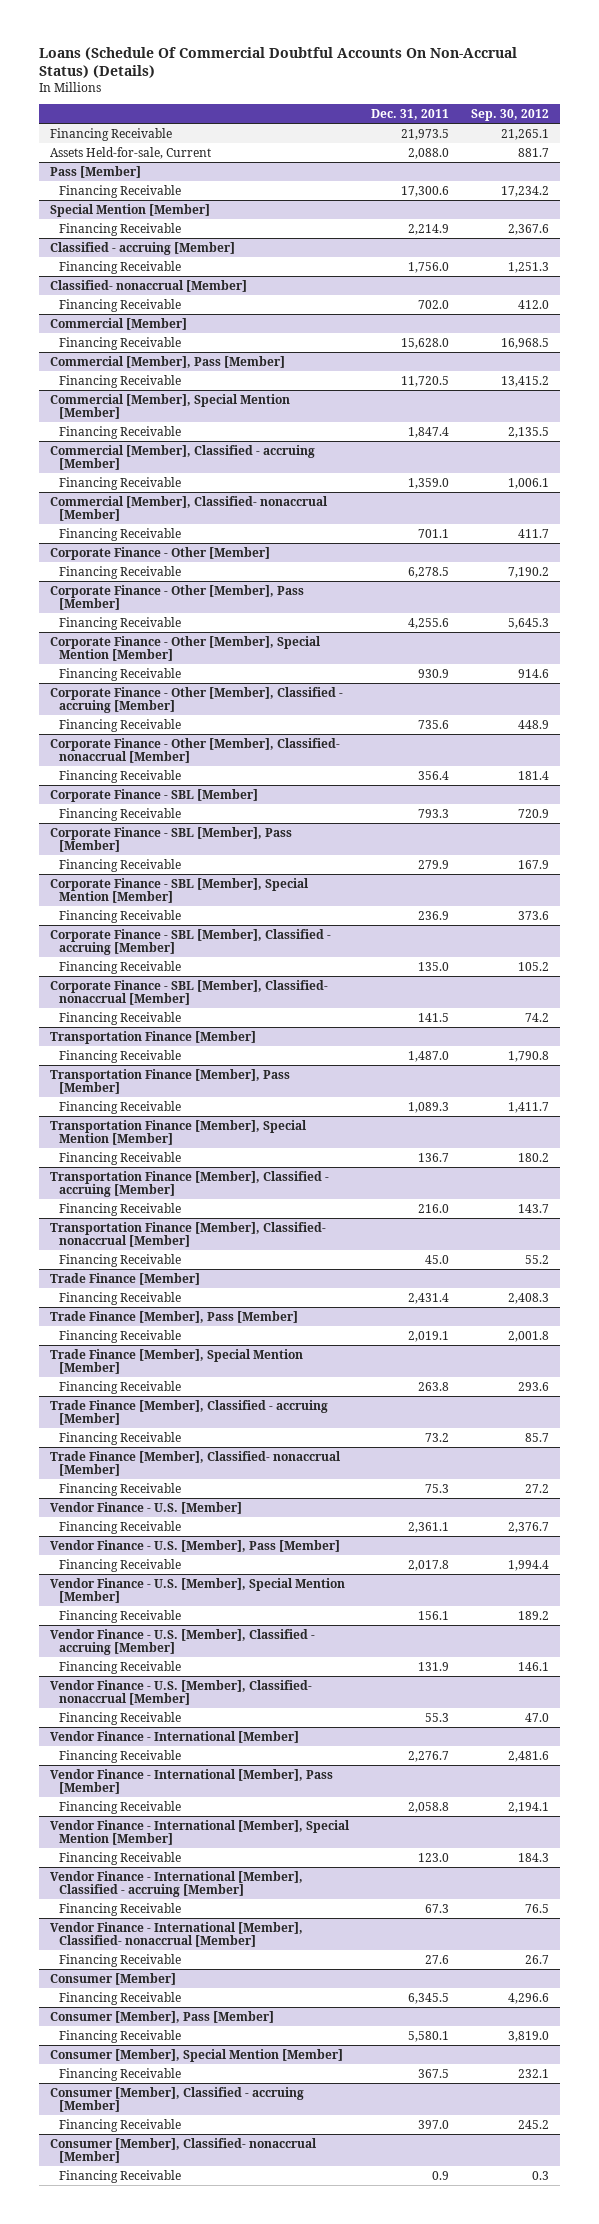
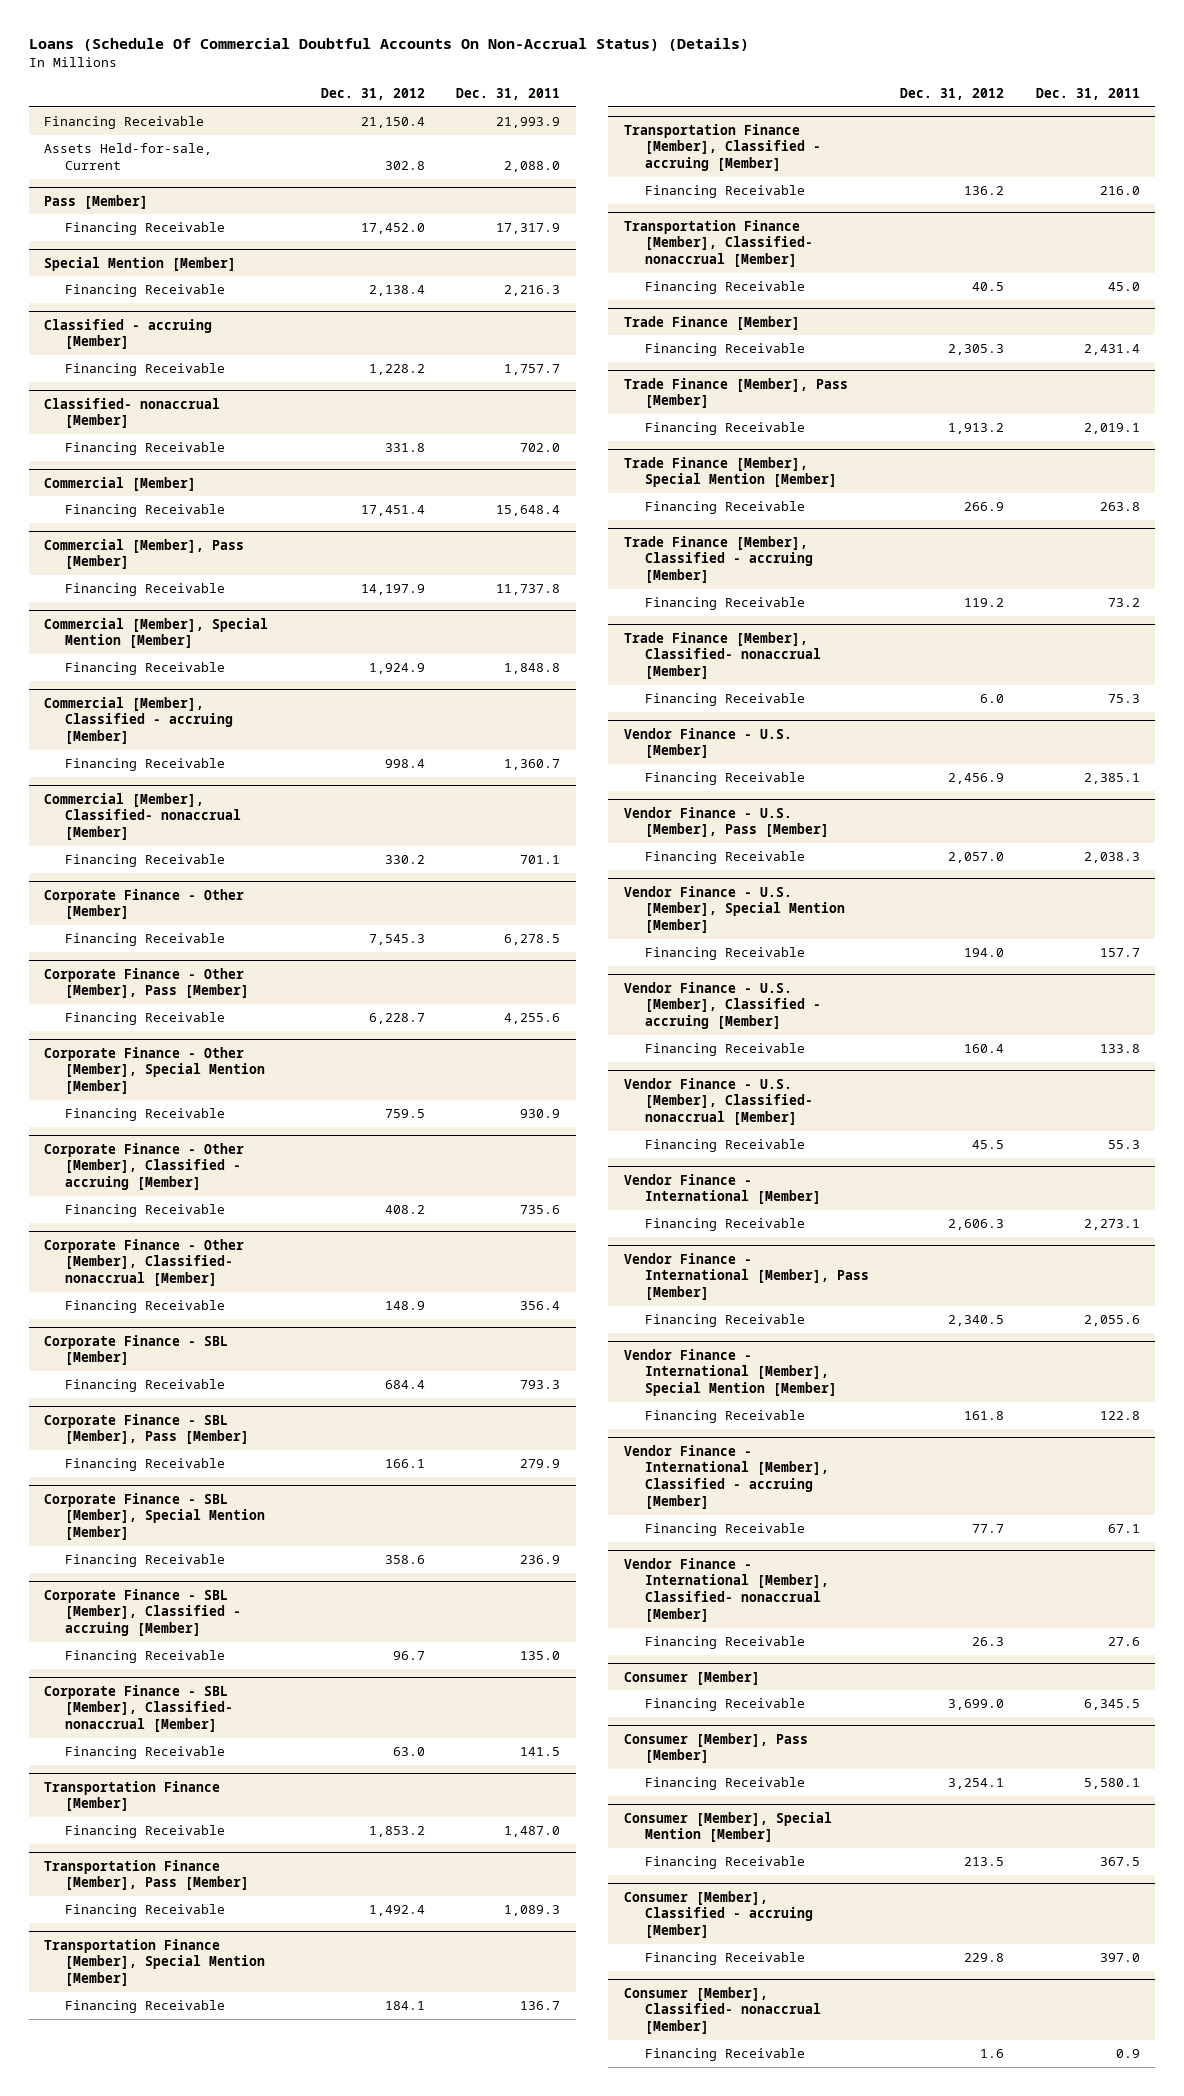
[471,109,550,122] Sep. 30, 2012 -> none
none -> [320,88,425,101] Dec. 31, 2012
[401,128,450,140] 21,973.5 -> [495,117,560,129] 21,993.9
[401,185,450,197] 17,300.6 -> [495,223,560,235] 17,317.9
[408,223,450,235] 2,214.9 -> [503,285,560,297] 2,216.3
[408,261,450,273] 1,756.0 -> [503,364,560,376] 1,757.7
[401,337,450,349] 15,628.0 -> [495,505,560,517] 15,648.4
[401,375,450,387] 11,720.5 -> [495,584,560,596] 11,737.8
[408,426,450,438] 1,847.4 -> [503,663,560,675] 1,848.8
[408,477,450,489] 1,359.0 -> [503,759,560,771] 1,360.7
[408,1521,450,1533] 2,361.1 -> [1083,773,1140,785] 2,385.1
[408,1559,450,1571] 2,017.8 -> [1083,852,1140,864] 2,038.3
[418,1610,450,1620] 156.1 -> [1099,948,1140,958] 157.7
[418,1661,450,1671] 131.9 -> [1099,1044,1140,1054] 133.8
[408,1750,450,1762] 2,276.7 -> [1083,1219,1140,1231] 2,273.1
[408,1801,450,1813] 2,058.8 -> [1083,1315,1140,1327] 2,055.6
[418,1852,450,1862] 123.0 -> [1099,1411,1140,1421] 122.8
[425,1903,450,1913] 67.3 -> [1107,1524,1140,1534] 67.1

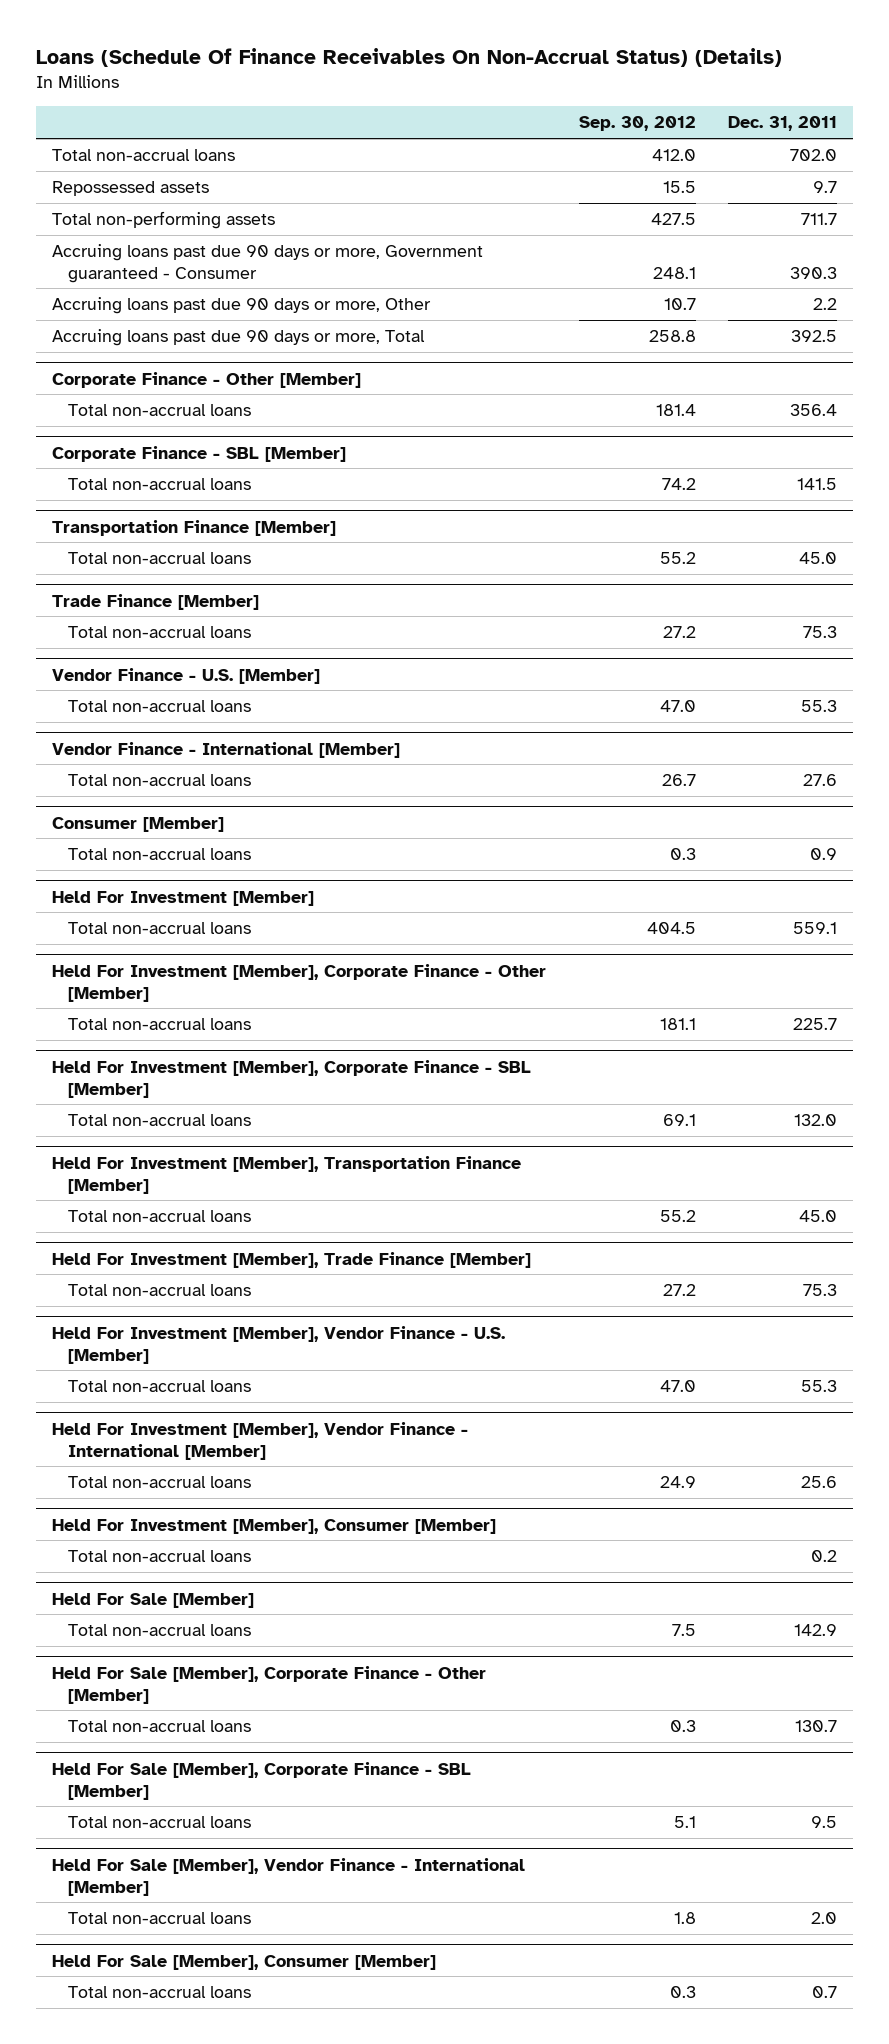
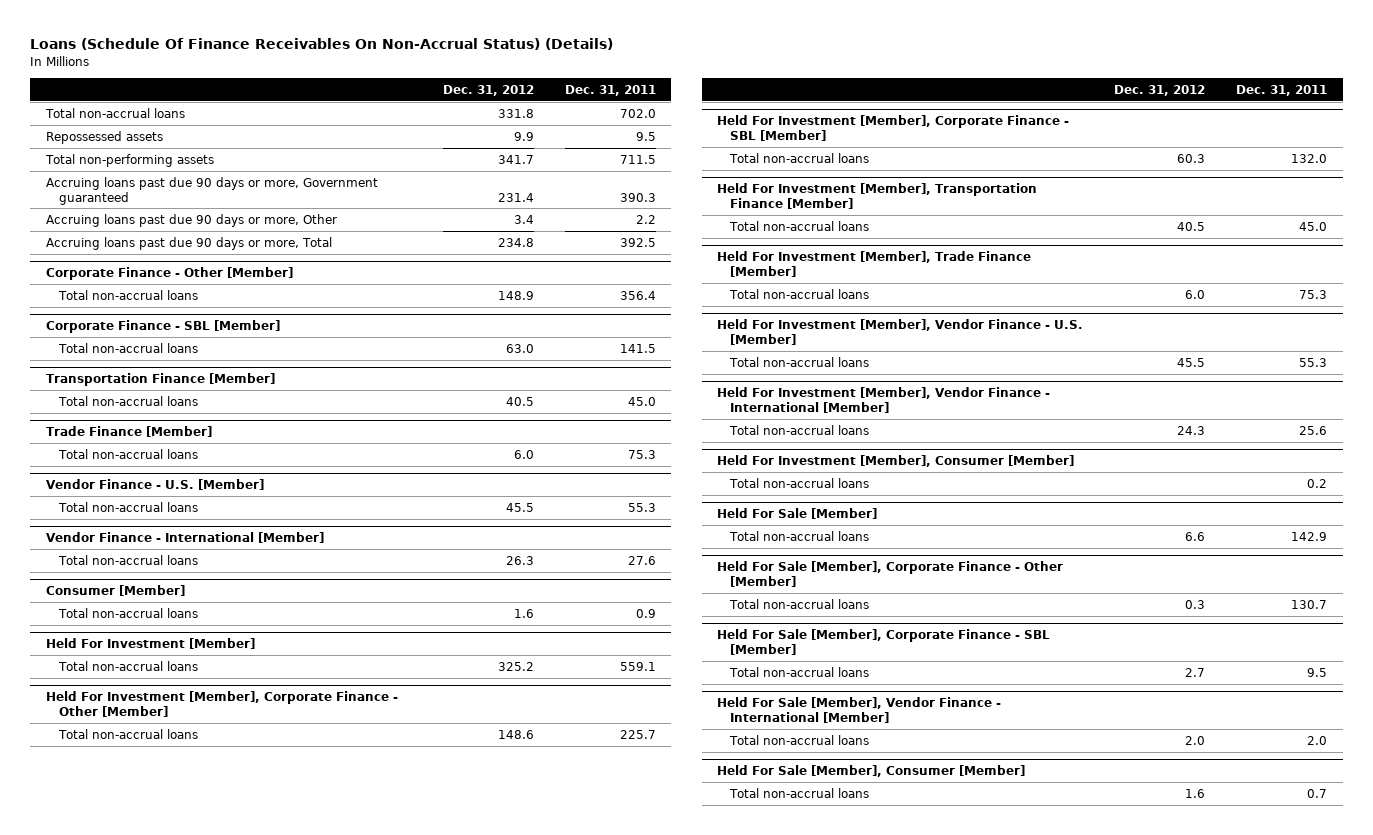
[578,116,696,132] Sep. 30, 2012 -> none
none -> [442,84,534,96] Dec. 31, 2012
[812,180,837,193] 9.7 -> [635,131,656,141] 9.5
[800,212,837,225] 711.7 -> [619,154,656,164] 711.5
[52,243,484,283] Accruing loans past due 90 days or more, Government guaranteed - Consumer -> [45,176,378,205] Accruing loans past due 90 days or more, Government guaranteed

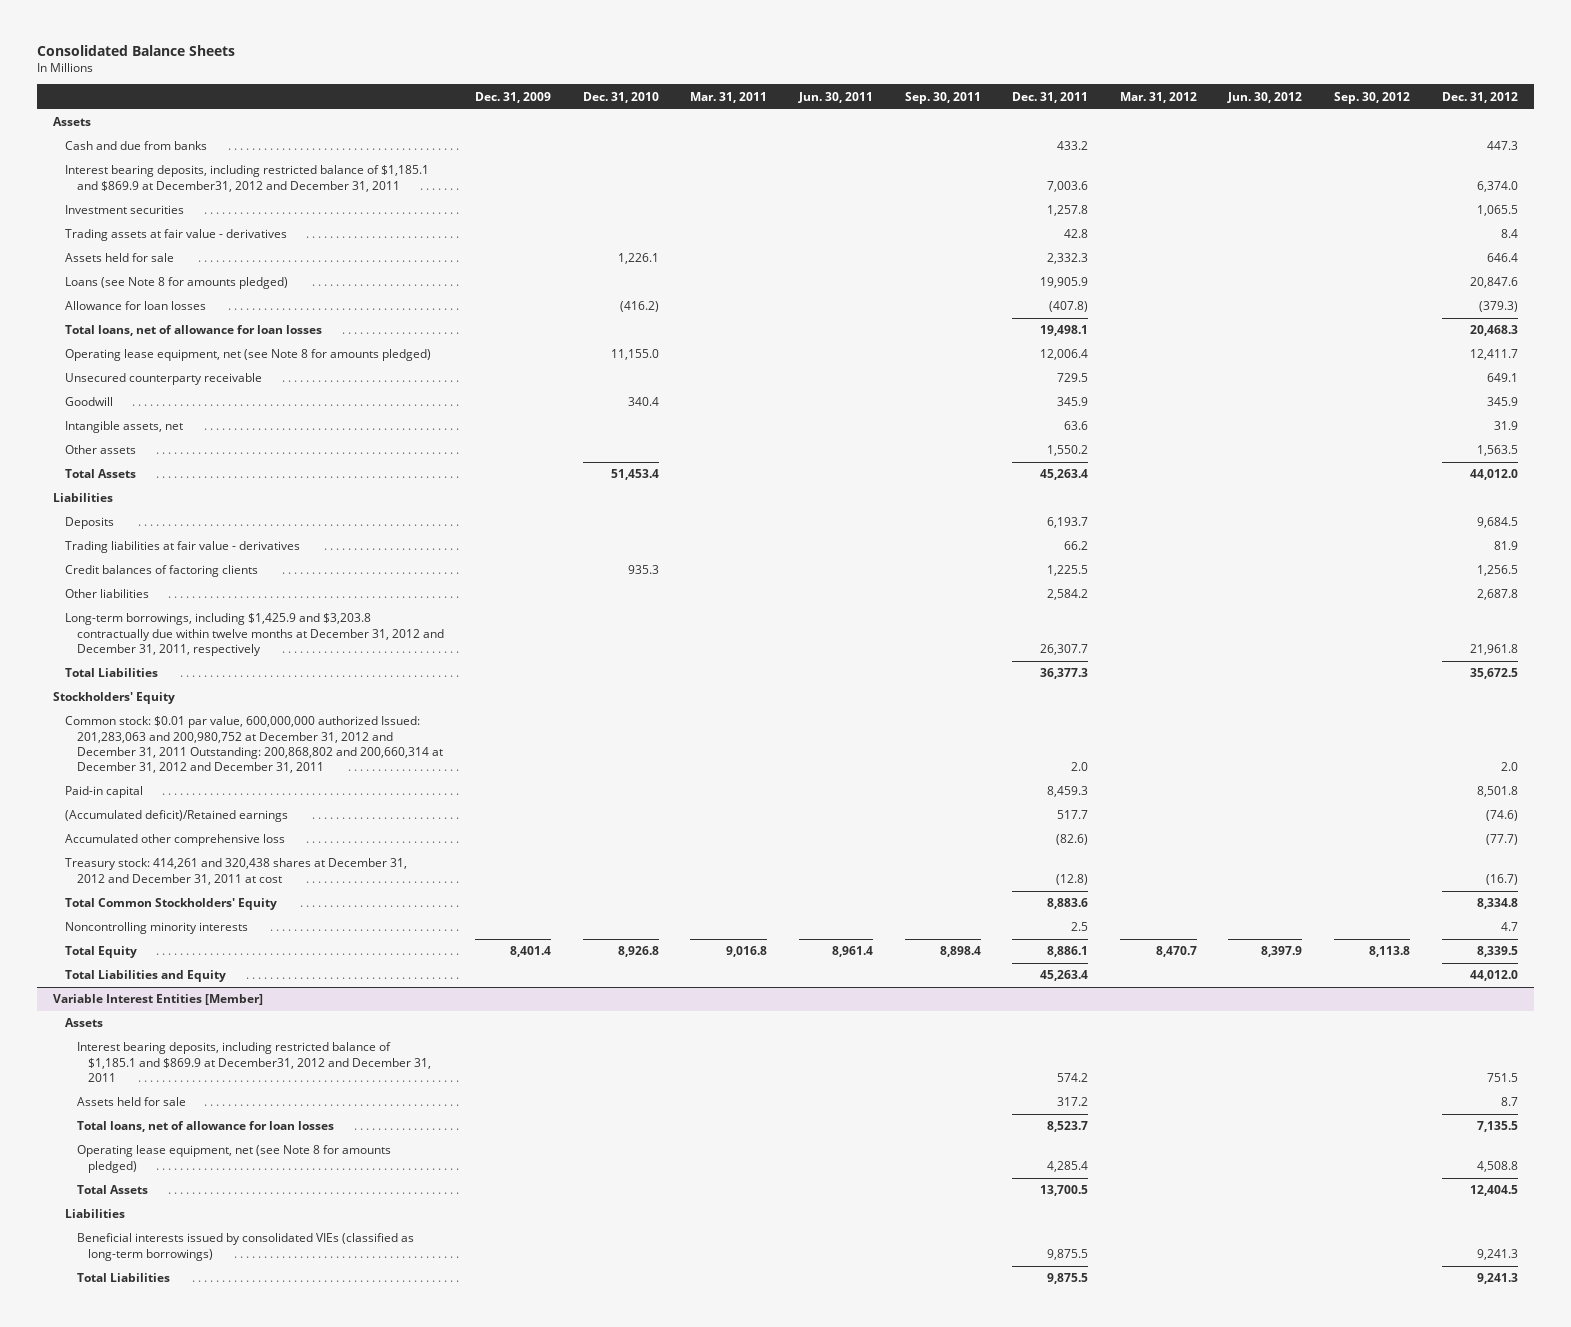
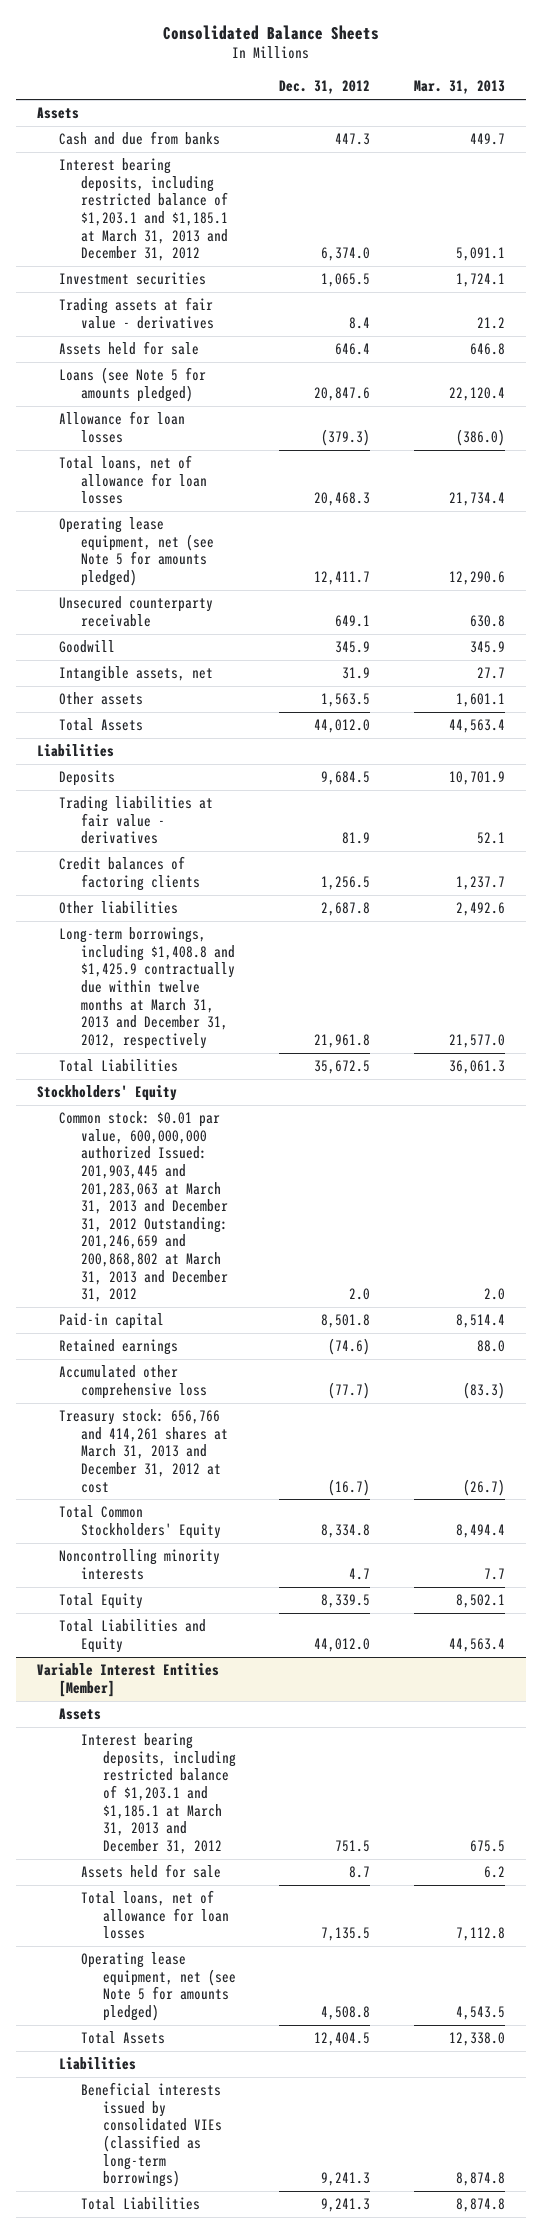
[475,91,552,103] Dec. 31, 2009 -> none
[582,91,659,103] Dec. 31, 2010 -> none
[690,91,768,103] Mar. 31, 2011 -> none
[798,91,874,103] Jun. 30, 2011 -> none
[904,91,981,104] Sep. 30, 2011 -> none
[1012,91,1089,103] Dec. 31, 2011 -> none
[1119,91,1197,103] Mar. 31, 2012 -> none
[1227,91,1303,103] Jun. 30, 2012 -> none
[1334,91,1411,104] Sep. 30, 2012 -> none
none -> [413,80,505,95] Mar. 31, 2013
[64,165,429,192] Interest bearing deposits, including restricted balance of $1,185.1 and $869.9 at December31, 2012 and December 31, 2011 -> [59,158,229,262] Interest bearing deposits, including restricted balance of $1,203.1 and $1,185.1 at March 31, 2013 and December 31, 2012
[64,277,288,290] Loans (see Note 8 for amounts pledged) -> [59,367,207,402] Loans (see Note 5 for amounts pledged)
[64,349,431,362] Operating lease equipment, net (see Note 8 for amounts pledged) -> [59,517,215,586] Operating lease equipment, net (see Note 5 for amounts pledged)
[64,613,444,657] Long-term borrowings, including $1,425.9 and $3,203.8 contractually due within twelve months at December 31, 2012 and December 31, 2011, respectively -> [59,927,236,1049] Long-term borrowings, including $1,408.8 and $1,425.9 contractually due within twelve months at March 31, 2013 and December 31, 2012, respectively
[64,716,443,774] Common stock: $0.01 par value, 600,000,000 authorized Issued: 201,283,063 and 200,980,752 at December 31, 2012 and December 31, 2011 Outstanding: 200,868,802 and 200,660,314 at December 31, 2012 and December 31, 2011 -> [59,1111,229,1303] Common stock: $0.01 par value, 600,000,000 authorized Issued: 201,903,445 and 201,283,063 at March 31, 2013 and December 31, 2012 Outstanding: 201,246,659 and 200,868,802 at March 31, 2013 and December 31, 2012
[64,810,288,823] (Accumulated deficit)/Retained earnings -> [59,1339,179,1356] Retained earnings
[64,858,407,885] Treasury stock: 414,261 and 320,438 shares at December 31, 2012 and December 31, 2011 at cost -> [59,1409,229,1493] Treasury stock: 656,766 and 414,261 shares at March 31, 2013 and December 31, 2012 at cost
[76,1042,432,1083] Interest bearing deposits, including restricted balance of $1,185.1 and $869.9 at December31, 2012 and December 31, 2011 -> [81,1733,236,1854] Interest bearing deposits, including restricted balance of $1,203.1 and $1,185.1 at March 31, 2013 and December 31, 2012
[76,1145,391,1173] Operating lease equipment, net (see Note 8 for amounts pledged) -> [81,1952,236,2021] Operating lease equipment, net (see Note 5 for amounts pledged)

